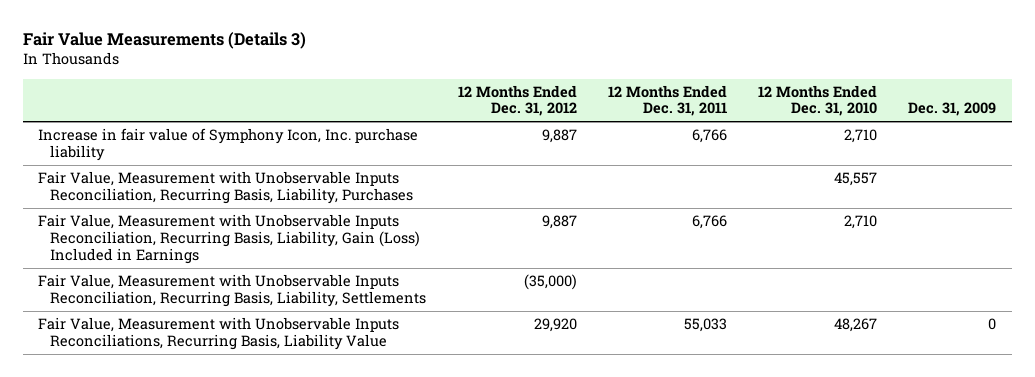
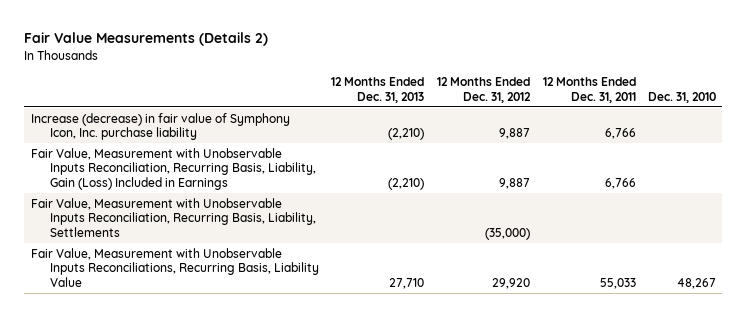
[22,32,306,50] Fair Value Measurements (Details 3) -> [24,32,269,47] Fair Value Measurements (Details 2)
[758,84,878,117] 12 Months Ended Dec. 31, 2010 -> none
[908,102,997,117] Dec. 31, 2009 -> none
none -> [331,77,425,103] 12 Months Ended Dec. 31, 2013
none -> [648,91,717,103] Dec. 31, 2010
[38,171,414,204] Fair Value, Measurement with Unobservable Inputs Reconciliation, Recurring Basis, Liability, Purchases -> none
[38,128,419,161] Increase in fair value of Symphony Icon, Inc. purchase liability -> [30,112,290,141] Increase (decrease) in fair value of Symphony Icon, Inc. purchase liability

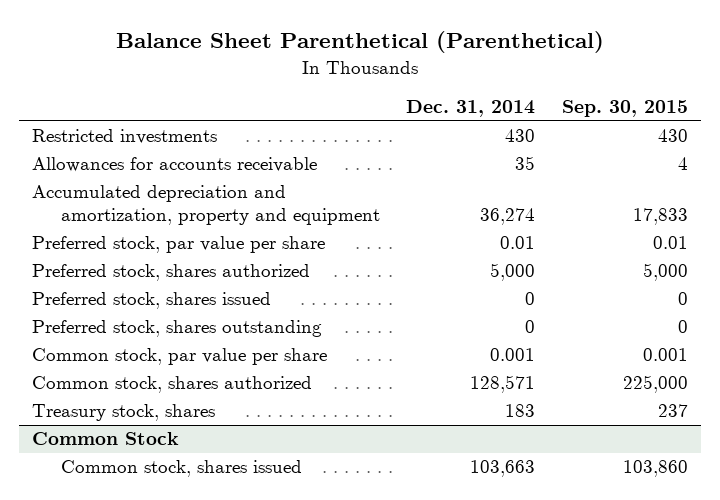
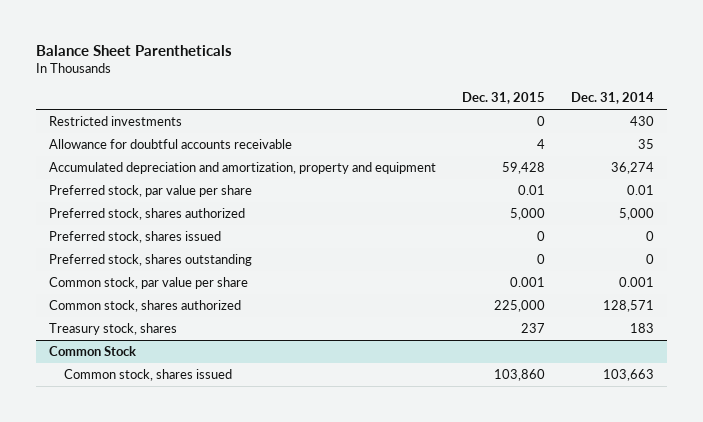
[115,31,604,54] Balance Sheet Parenthetical (Parenthetical) -> [35,44,232,56] Balance Sheet Parentheticals
[561,100,688,118] Sep. 30, 2015 -> none
none -> [462,92,546,105] Dec. 31, 2015
[32,157,318,173] Allowances for accounts receivable -> [48,139,292,150] Allowance for doubtful accounts receivable

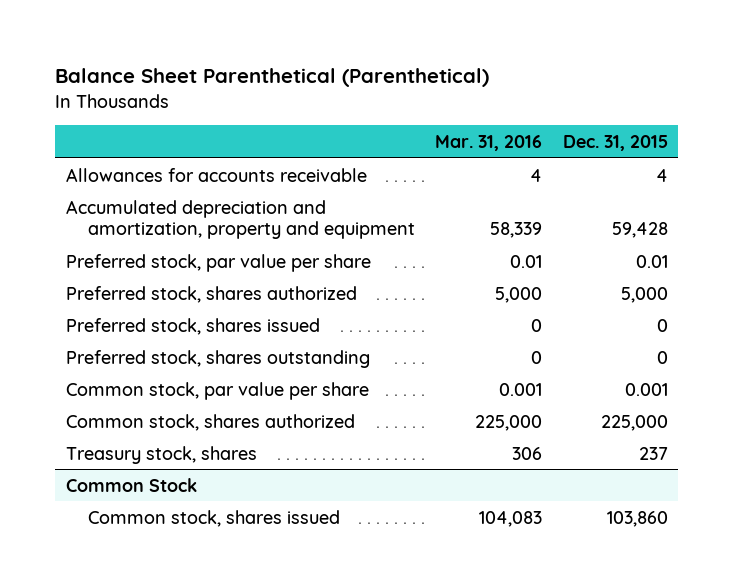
[35,44,232,56] Balance Sheet Parentheticals -> [55,68,490,88] Balance Sheet Parenthetical (Parenthetical)
[571,92,655,105] Dec. 31, 2014 -> none
none -> [435,135,543,152] Mar. 31, 2016
[48,116,182,127] Restricted investments -> none
[48,139,292,150] Allowance for doubtful accounts receivable -> [65,167,367,182] Allowances for accounts receivable

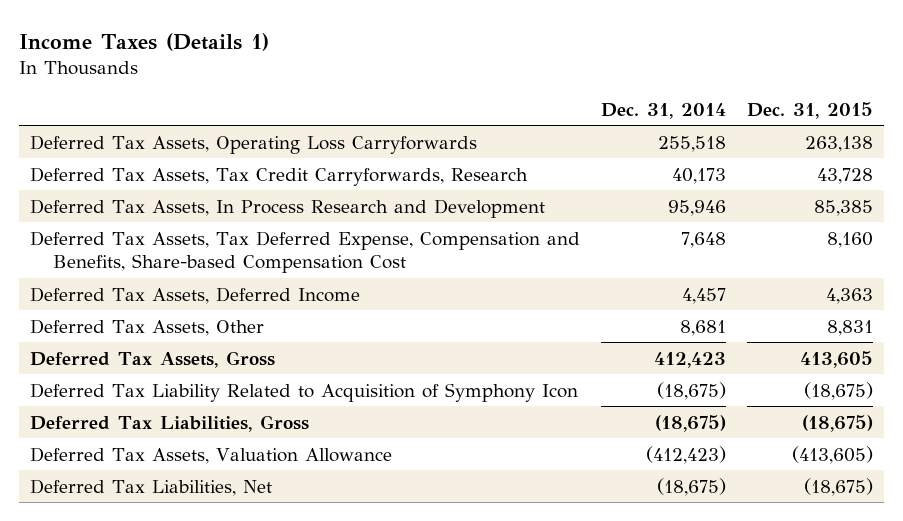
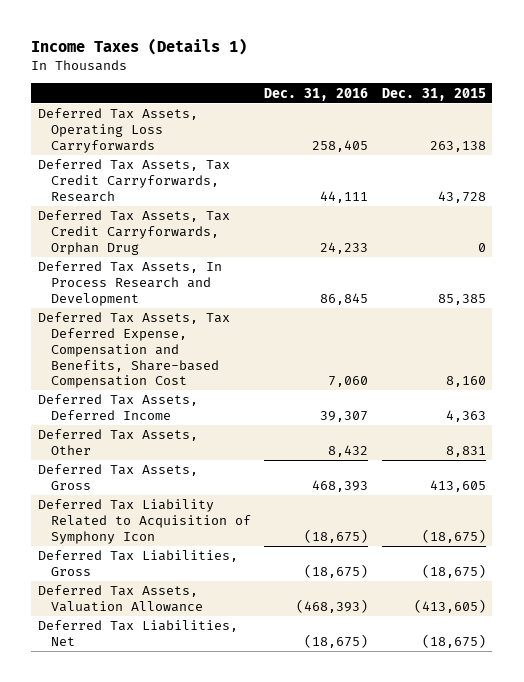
[600,102,726,119] Dec. 31, 2014 -> none
none -> [264,87,369,101] Dec. 31, 2016
none -> [38,210,231,255] Deferred Tax Assets, Tax Credit Carryforwards, Orphan Drug

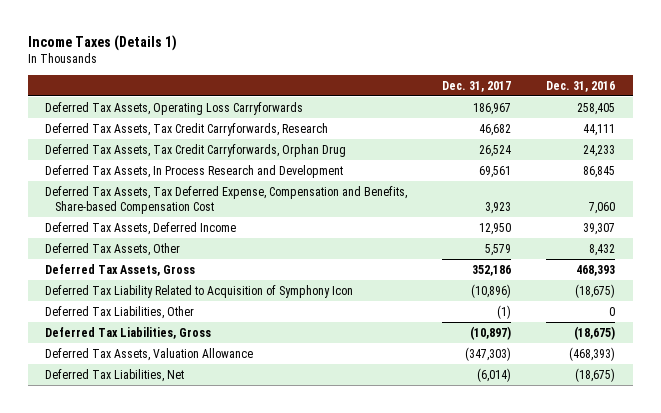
[381,87,486,101] Dec. 31, 2015 -> none
none -> [442,80,512,92] Dec. 31, 2017
none -> [45,305,195,319] Deferred Tax Liabilities, Other

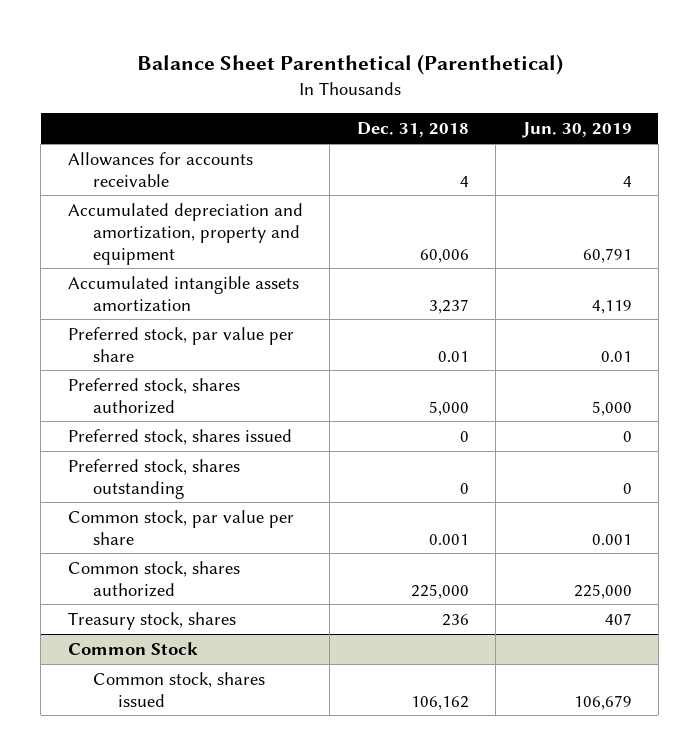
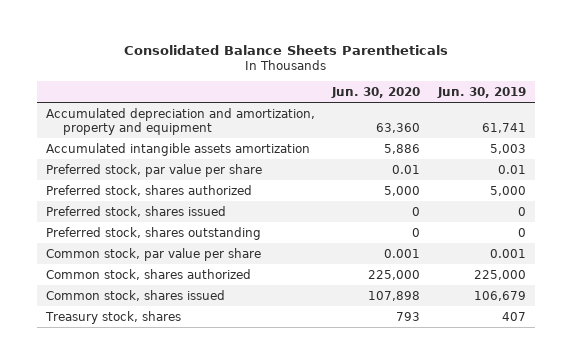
[136,53,563,75] Balance Sheet Parenthetical (Parenthetical) -> [123,44,448,55] Consolidated Balance Sheets Parentheticals
[356,122,469,138] Dec. 31, 2018 -> none
none -> [331,86,421,98] Jun. 30, 2020
[67,151,253,187] Allowances for accounts receivable -> none
[582,247,632,263] 60,791 -> [481,123,526,134] 61,741
[591,299,632,314] 4,119 -> [489,143,526,154] 5,003
[67,641,198,655] Common Stock -> none
[67,611,236,630] Treasury stock, shares -> [44,310,181,324] Treasury stock, shares

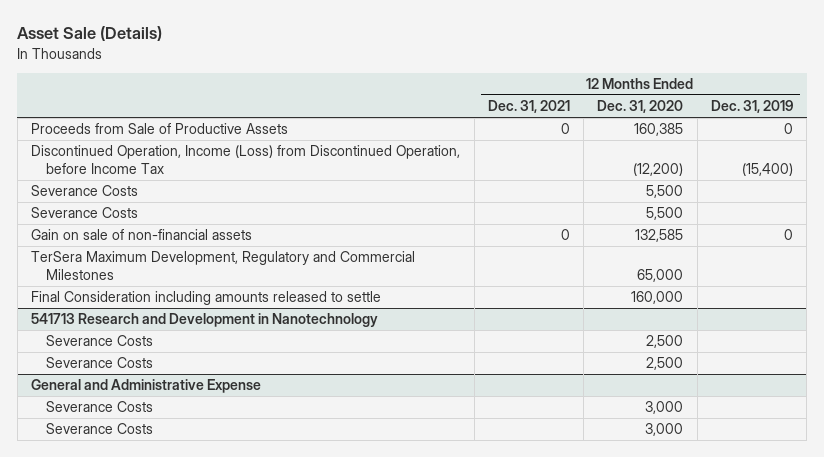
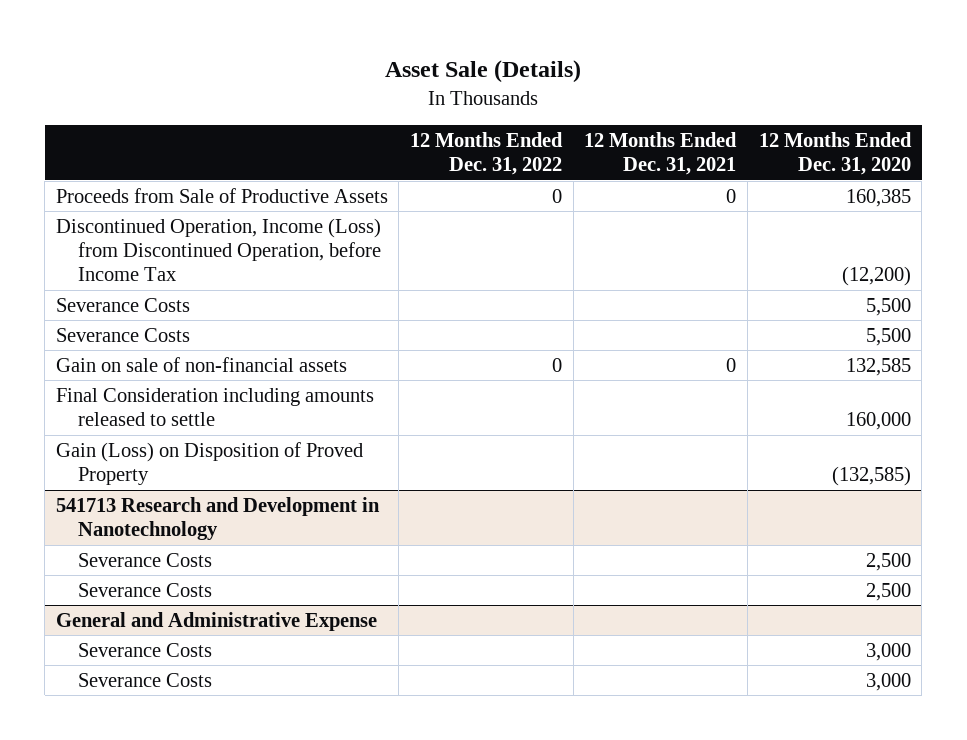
[711,100,794,114] Dec. 31, 2019 -> none
none -> [410,132,564,176] 12 Months Ended Dec. 31, 2022
[31,251,416,280] TerSera Maximum Development, Regulatory and Commercial Milestones -> none
none -> [55,441,363,486] Gain (Loss) on Disposition of Proved Property

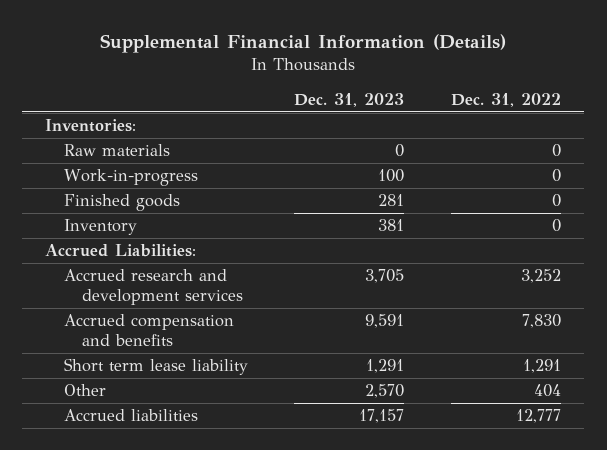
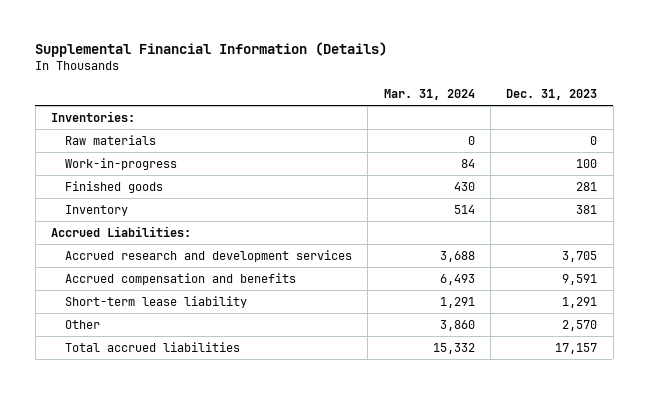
[451,92,562,107] Dec. 31, 2022 -> none
none -> [383,89,475,101] Mar. 31, 2024
[63,358,248,376] Short term lease liability -> [64,295,247,308] Short-term lease liability
[63,409,198,422] Accrued liabilities -> [64,341,240,352] Total accrued liabilities

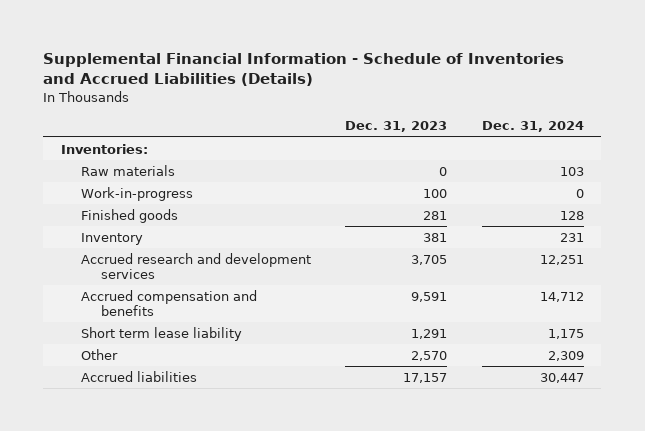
[35,42,388,58] Supplemental Financial Information (Details) -> [43,52,565,87] Supplemental Financial Information - Schedule of Inventories and Accrued Liabilities (Details)
[383,89,475,101] Mar. 31, 2024 -> none
none -> [481,121,584,133] Dec. 31, 2024
[51,225,192,237] Accrued Liabilities: -> none
[64,295,247,308] Short-term lease liability -> [80,326,242,341] Short term lease liability
[64,341,240,352] Total accrued liabilities -> [80,370,197,382] Accrued liabilities

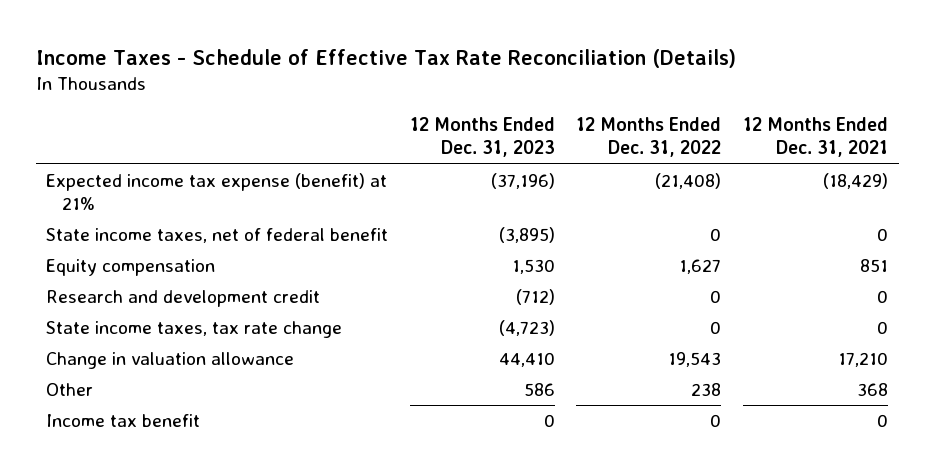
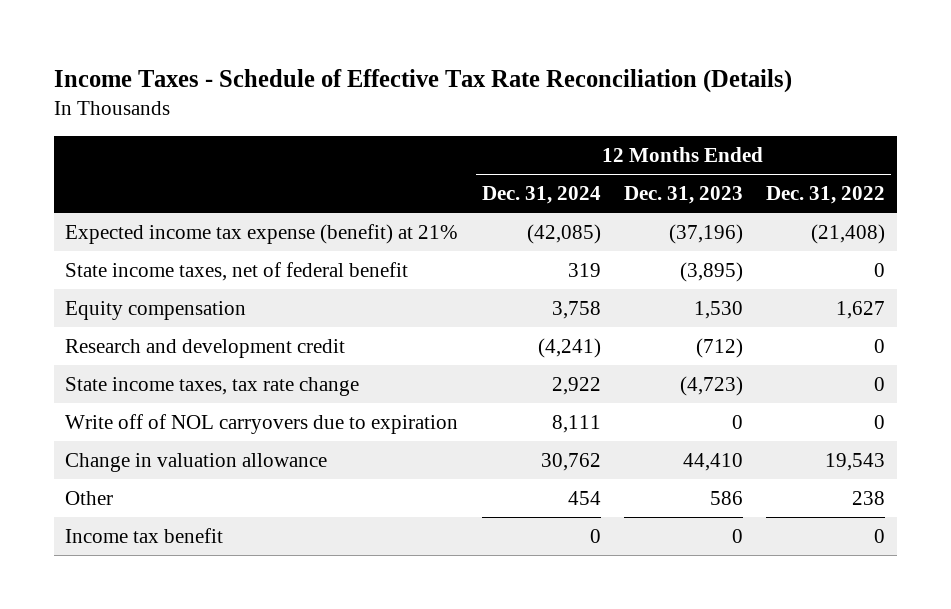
[742,117,888,158] 12 Months Ended Dec. 31, 2021 -> none
none -> [481,185,601,204] Dec. 31, 2024
none -> [65,413,459,434] Write off of NOL carryovers due to expiration

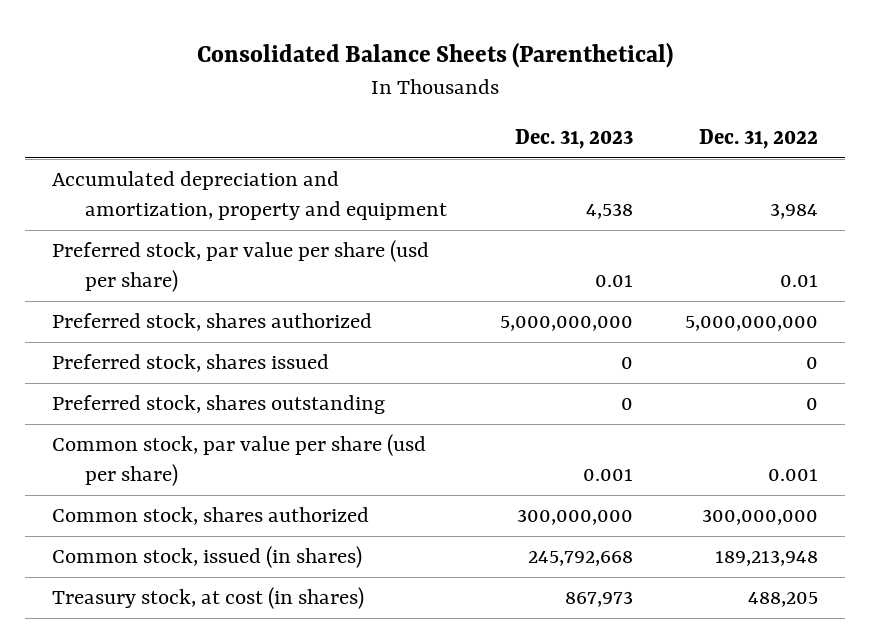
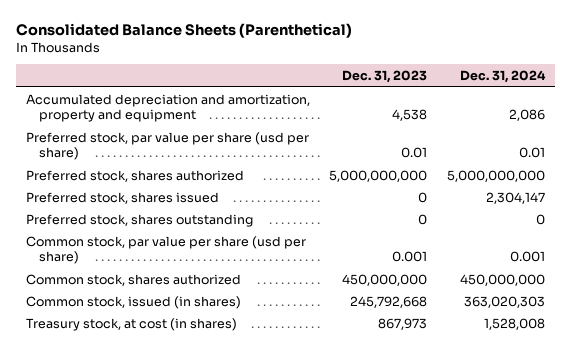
[699,129,819,150] Dec. 31, 2022 -> none
none -> [460,70,547,84] Dec. 31, 2024
[516,509,633,526] 300,000,000 -> [342,273,428,286] 450,000,000

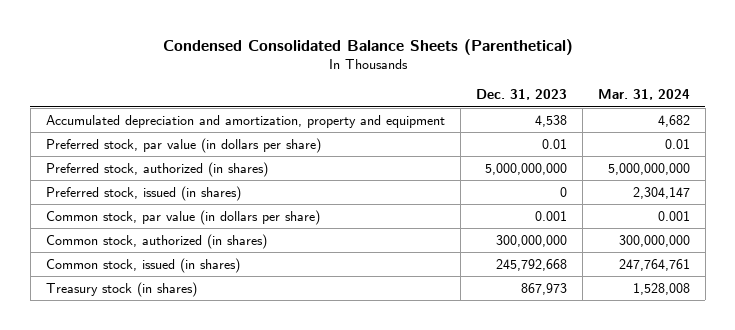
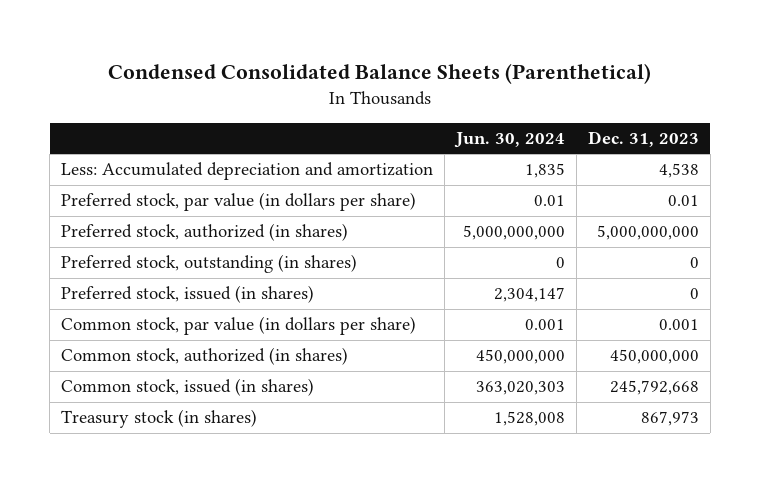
[597,89,690,101] Mar. 31, 2024 -> none
none -> [453,131,565,148] Jun. 30, 2024
[45,114,445,128] Accumulated depreciation and amortization, property and equipment -> [61,162,434,181] Less: Accumulated depreciation and amortization
none -> [61,254,358,274] Preferred stock, outstanding (in shares)
[495,234,567,247] 300,000,000 -> [609,349,699,365] 450,000,000

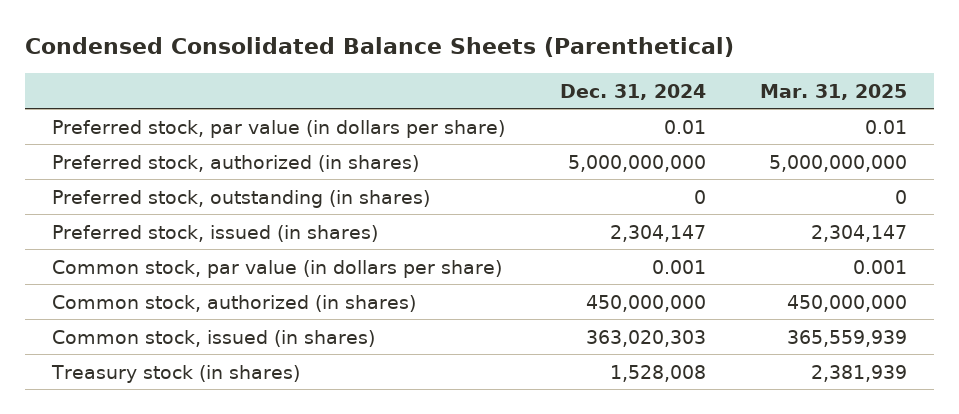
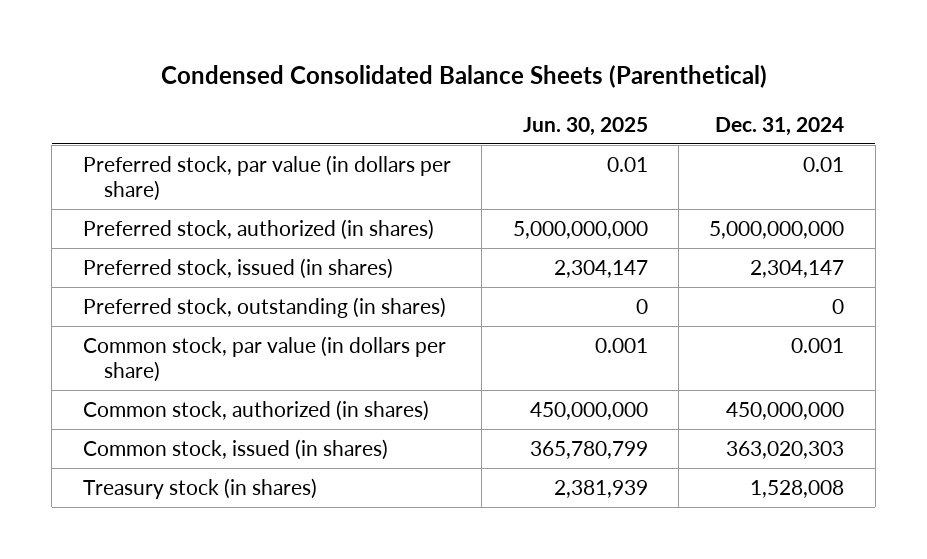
[760,83,908,100] Mar. 31, 2025 -> none
none -> [522,116,648,136] Jun. 30, 2025
[52,189,431,208] Preferred stock, outstanding (in shares) -> [82,296,446,318] Preferred stock, outstanding (in shares)

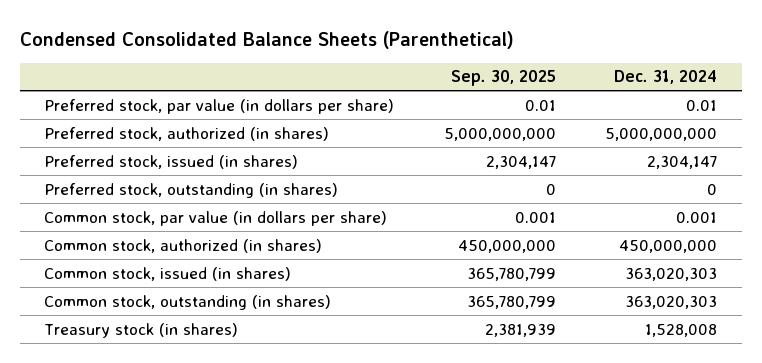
[522,116,648,136] Jun. 30, 2025 -> none
none -> [450,70,556,87] Sep. 30, 2025
none -> [44,294,332,310] Common stock, outstanding (in shares)

